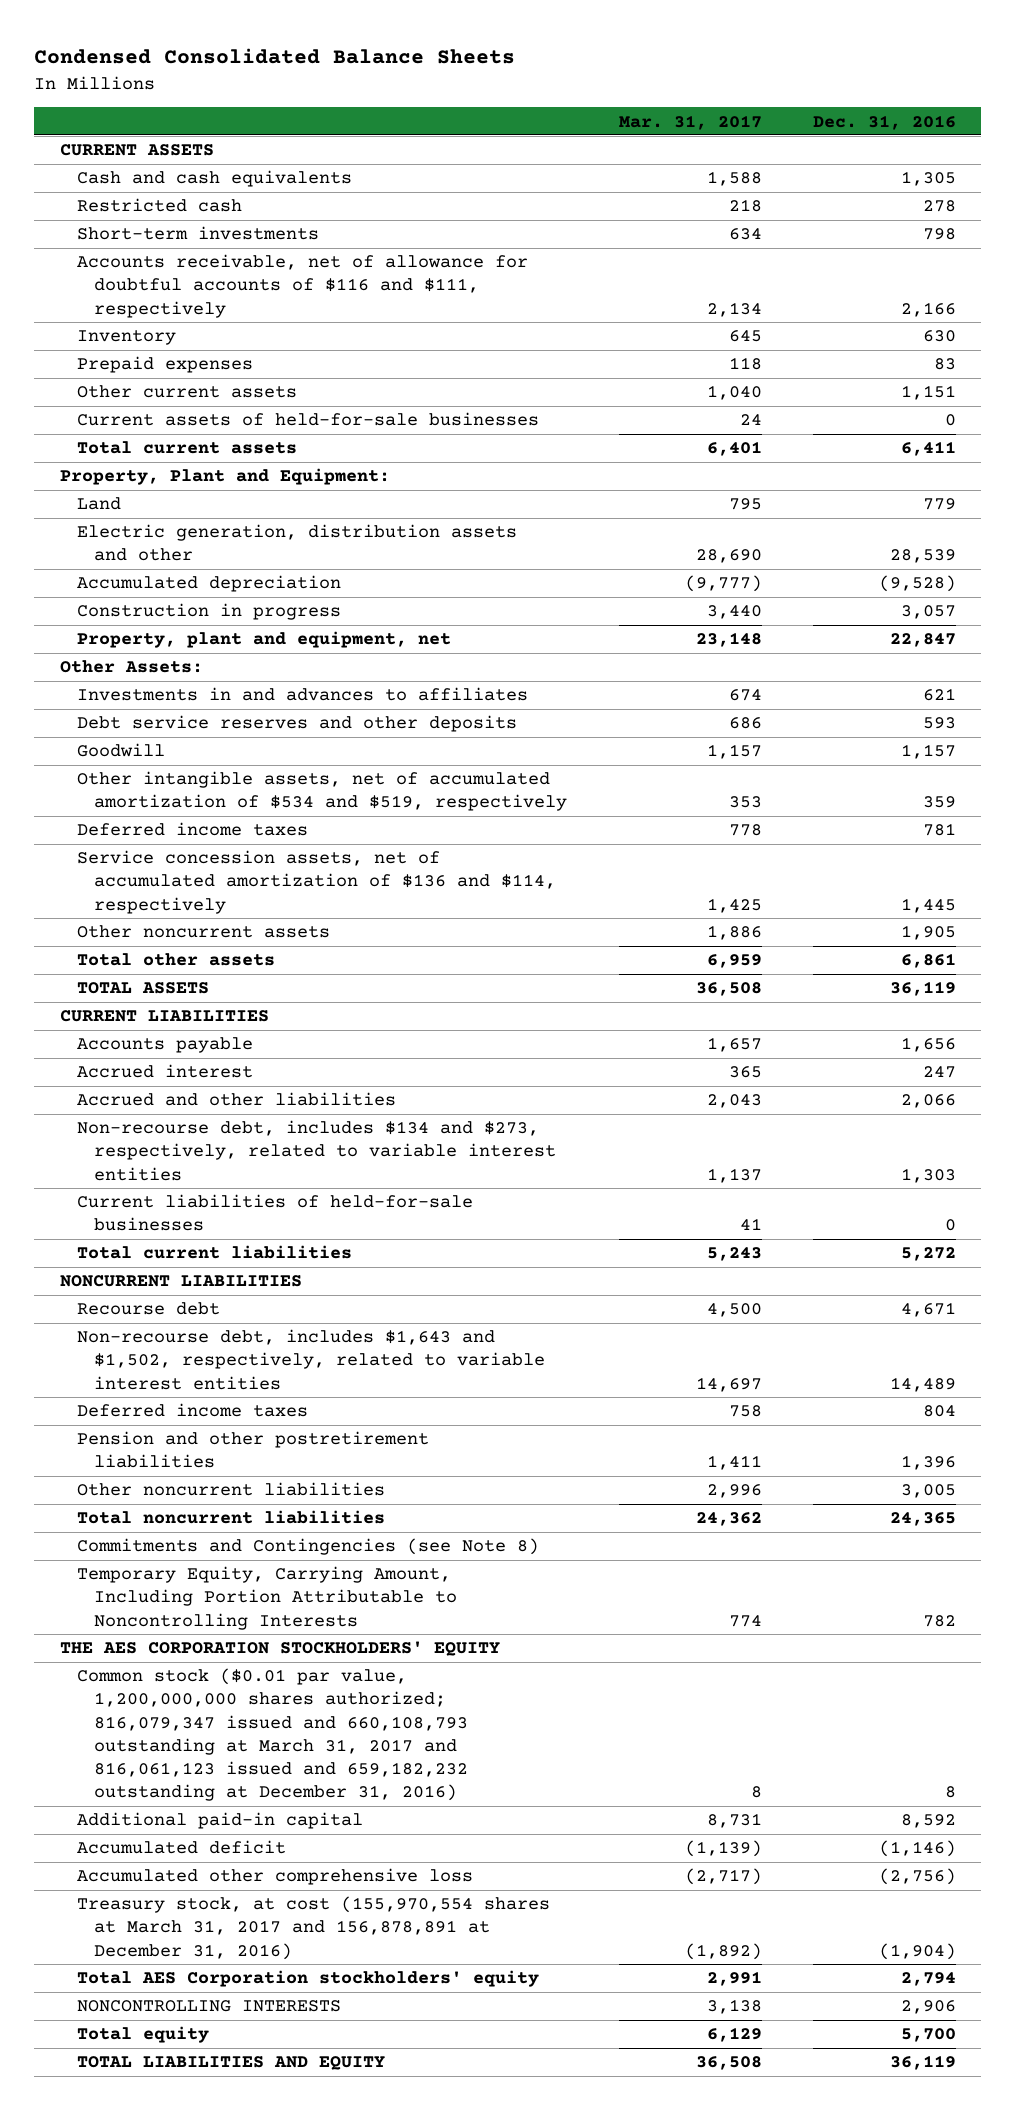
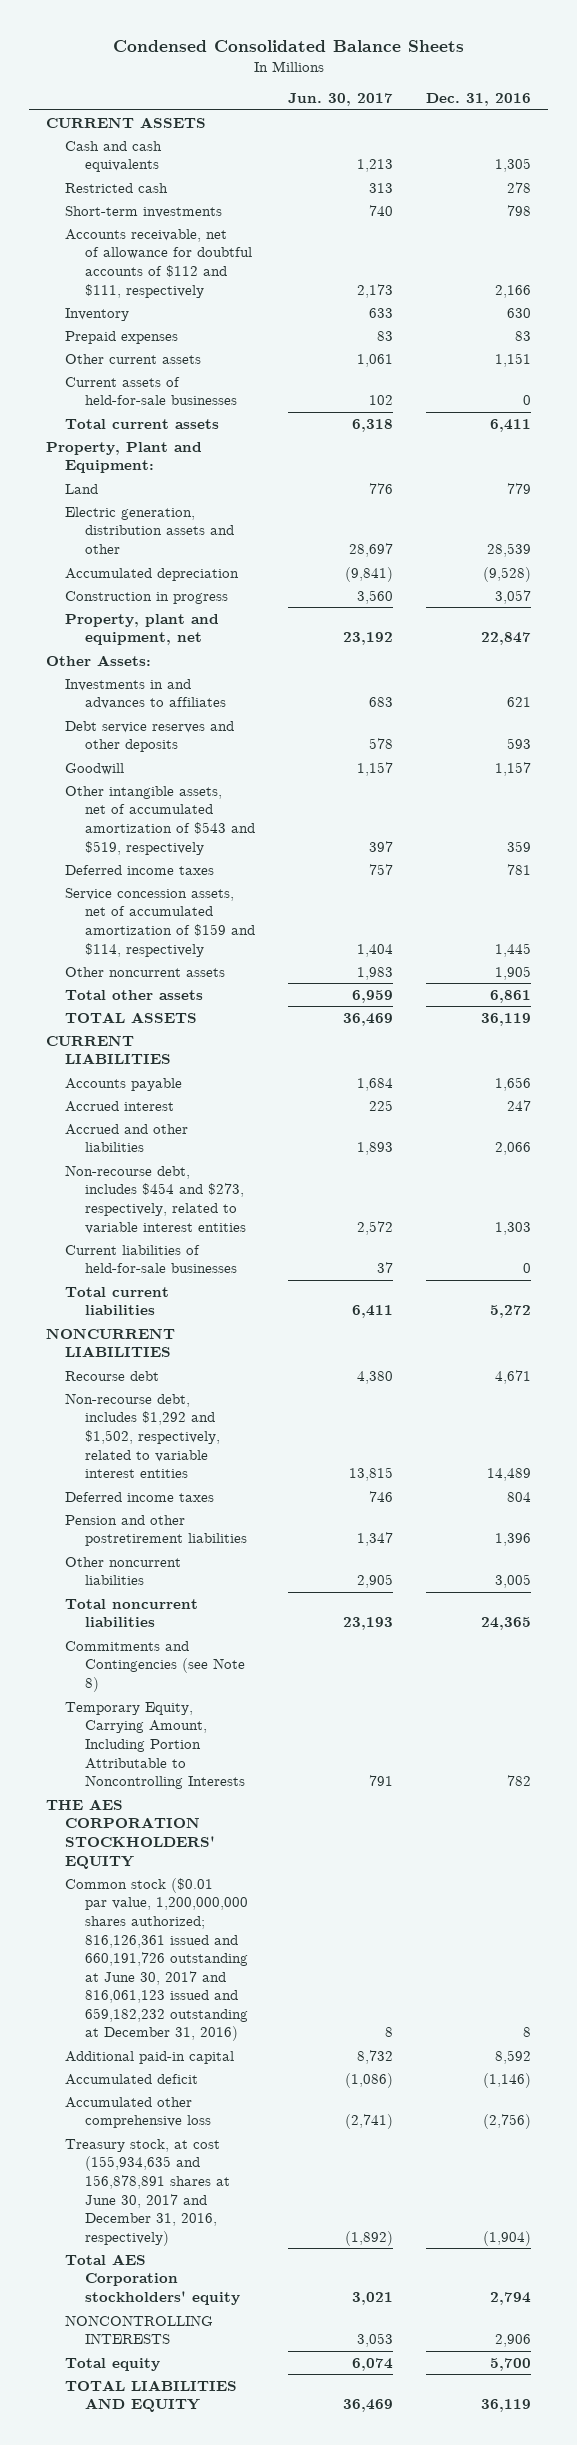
[618,114,762,130] Mar. 31, 2017 -> none
none -> [287,93,393,107] Jun. 30, 2017
[77,254,529,318] Accounts receivable, net of allowance for doubtful accounts of $116 and $111, respectively -> [65,228,252,298] Accounts receivable, net of allowance for doubtful accounts of $112 and $111, respectively
[77,771,568,812] Other intangible assets, net of accumulated amortization of $534 and $519, respectively -> [65,785,255,855] Other intangible assets, net of accumulated amortization of $543 and $519, respectively
[77,850,557,914] Service concession assets, net of accumulated amortization of $136 and $114, respectively -> [65,887,255,957] Service concession assets, net of accumulated amortization of $159 and $114, respectively
[77,1120,557,1181] Non-recourse debt, includes $134 and $273, respectively, related to variable interest entities -> [65,1164,246,1234] Non-recourse debt, includes $454 and $273, respectively, related to variable interest entities
[77,1329,546,1390] Non-recourse debt, includes $1,643 and $1,502, respectively, related to variable interest entities -> [65,1392,220,1479] Non-recourse debt, includes $1,292 and $1,502, respectively, related to variable interest entities
[77,1668,469,1802] Common stock ($0.01 par value, 1,200,000,000 shares authorized; 816,079,347 issued and 660,108,793 outstanding at March 31, 2017 and 816,061,123 issued and 659,182,232 outstanding at December 31, 2016) -> [65,1877,248,2042] Common stock ($0.01 par value, 1,200,000,000 shares authorized; 816,126,361 issued and 660,191,726 outstanding at June 30, 2017 and 816,061,123 issued and 659,182,232 outstanding at December 31, 2016)
[77,1896,551,1960] Treasury stock, at cost (155,970,554 shares at March 31, 2017 and 156,878,891 at December 31, 2016) -> [65,2138,230,2246] Treasury stock, at cost (155,934,635 and 156,878,891 shares at June 30, 2017 and December 31, 2016, respectively)

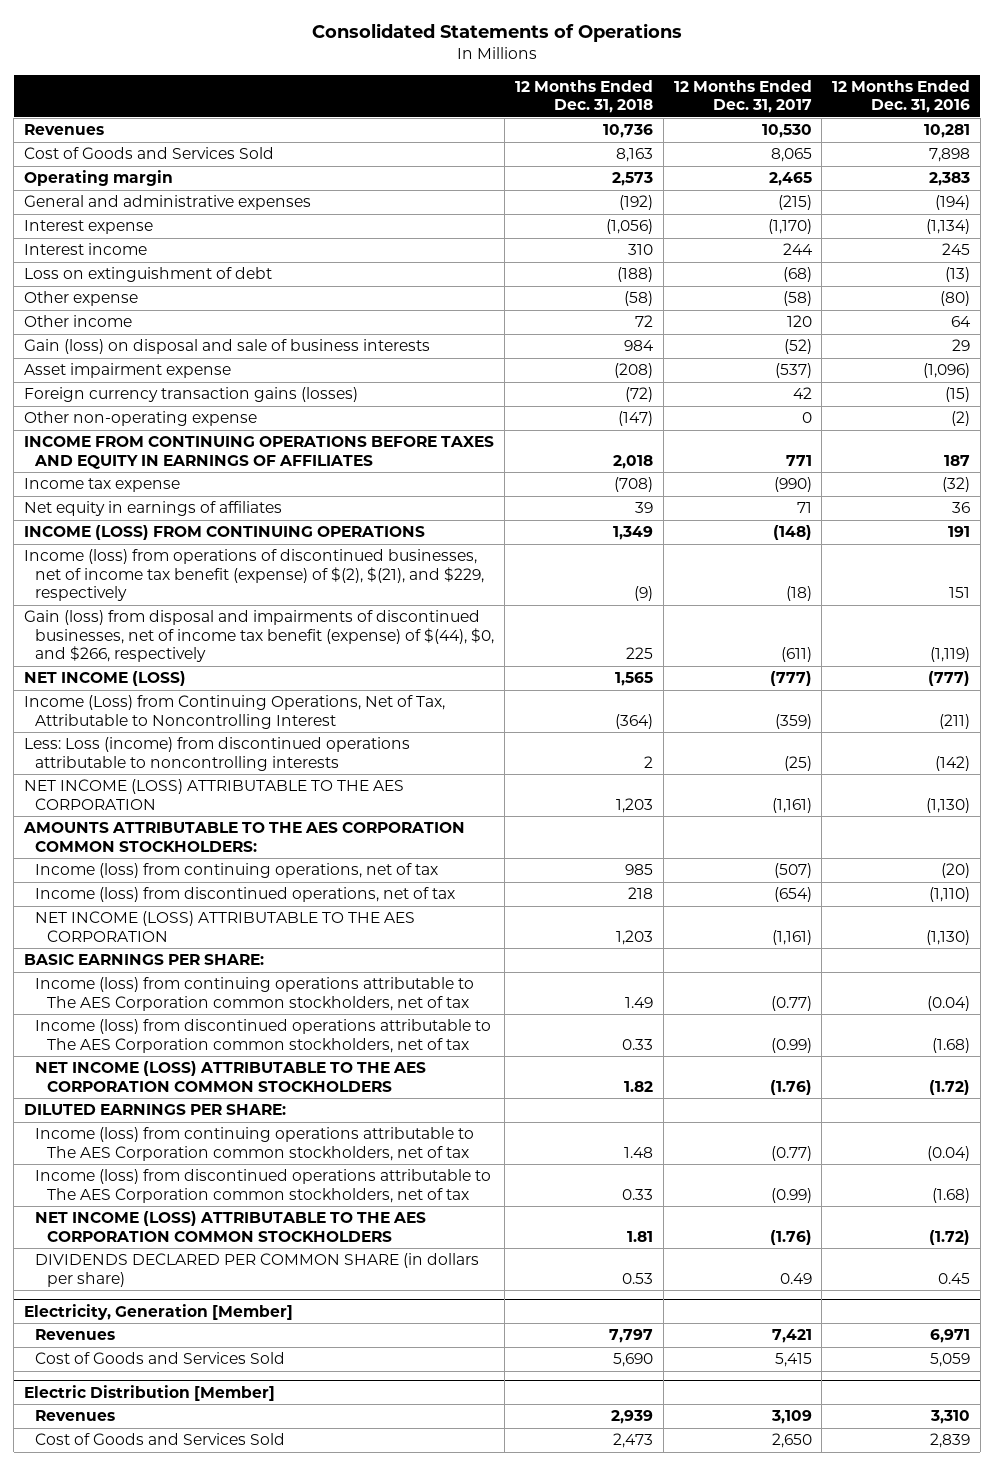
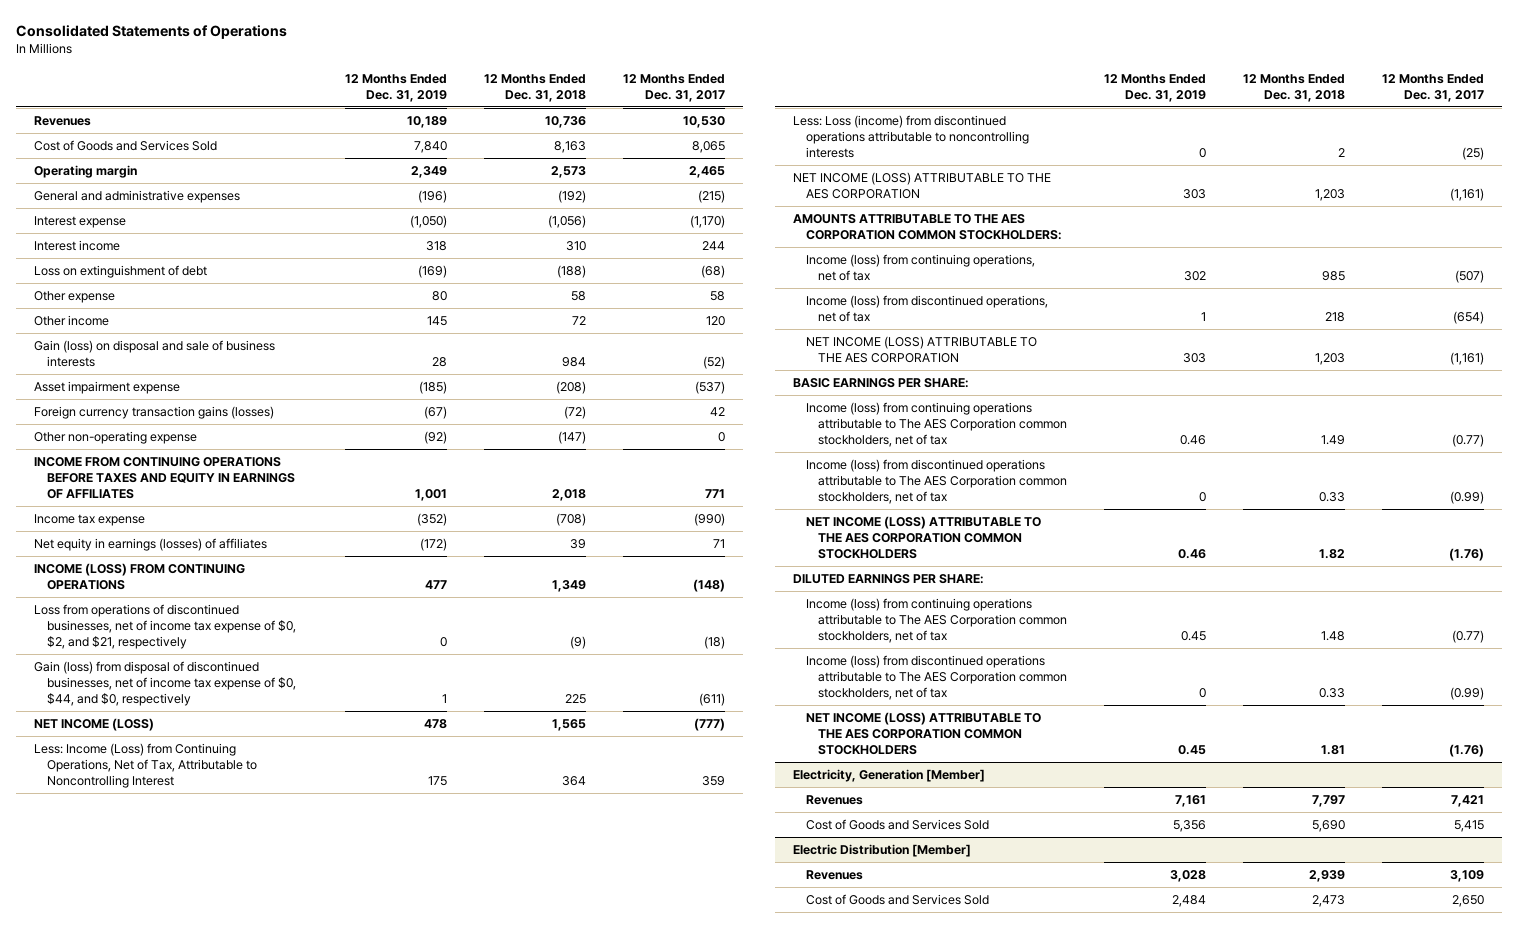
[832,79,971,114] 12 Months Ended Dec. 31, 2016 -> none
none -> [344,73,447,102] 12 Months Ended Dec. 31, 2019
[623,291,653,307] (58) -> [570,291,586,302] 58
[782,291,812,307] (58) -> [709,291,725,302] 58
[24,501,283,517] Net equity in earnings of affiliates -> [34,538,268,552] Net equity in earnings (losses) of affiliates
[24,549,485,602] Income (loss) from operations of discontinued businesses, net of income tax benefit (expense) of $(2), $(21), and $229, respectively -> [34,604,296,650] Loss from operations of discontinued businesses, net of income tax expense of $0, $2, and $21, respectively
[24,610,495,663] Gain (loss) from disposal and impairments of discontinued businesses, net of income tax benefit (expense) of $(44), $0, and $266, respectively -> [34,661,296,707] Gain (loss) from disposal of discontinued businesses, net of income tax expense of $0, $44, and $0, respectively
[24,695,446,729] Income (Loss) from Continuing Operations, Net of Tax, Attributable to Noncontrolling Interest -> [34,743,257,789] Less: Income (Loss) from Continuing Operations, Net of Tax, Attributable to Noncontrolling Interest
[614,713,653,729] (364) -> [561,776,586,787] 364
[774,713,812,729] (359) -> [701,776,725,787] 359
[35,1253,480,1287] DIVIDENDS DECLARED PER COMMON SHARE (in dollars per share) -> none

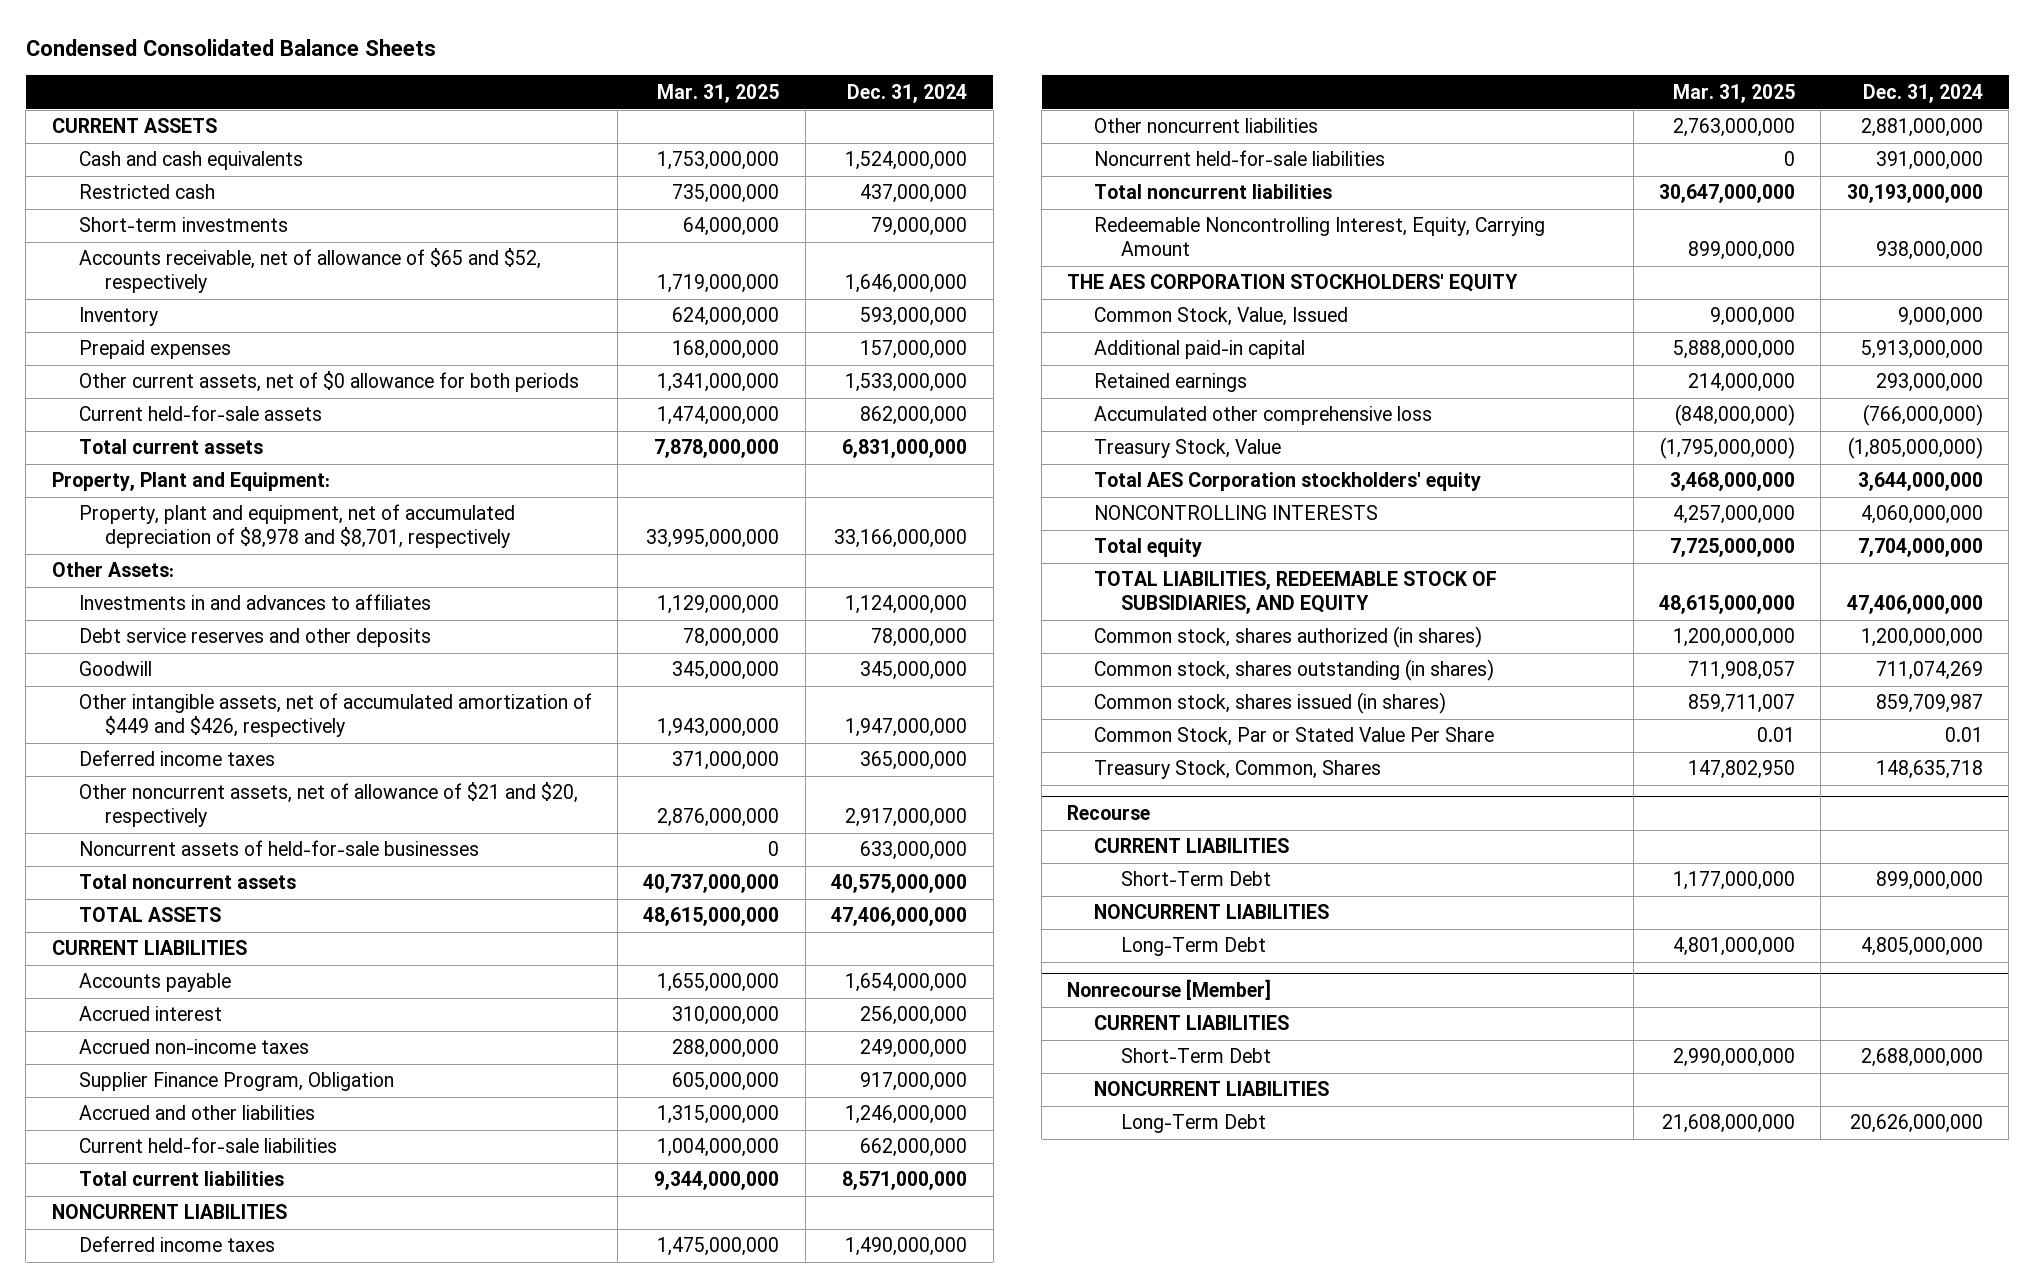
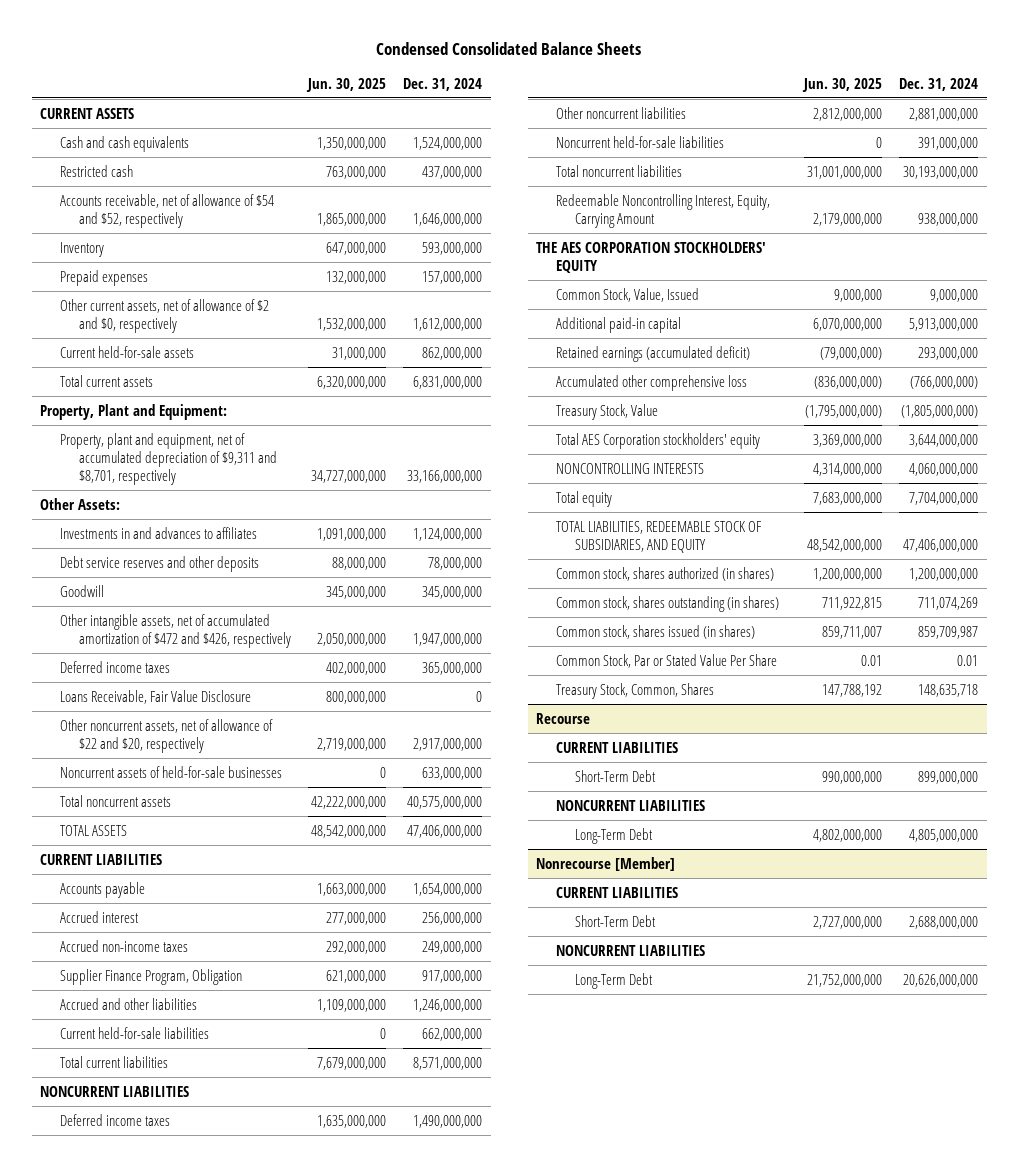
[657,83,780,103] Mar. 31, 2025 -> none
none -> [306,77,387,92] Jun. 30, 2025
[78,217,288,233] Short-term investments -> none
[78,248,541,293] Accounts receivable, net of allowance of $65 and $52, respectively -> [59,193,274,228] Accounts receivable, net of allowance of $54 and $52, respectively
[78,371,579,393] Other current assets, net of $0 allowance for both periods -> [59,298,269,333] Other current assets, net of allowance of $2 and $0, respectively
[845,373,968,393] 1,533,000,000 -> [413,317,483,331] 1,612,000,000
[78,504,515,548] Property, plant and equipment, net of accumulated depreciation of $8,978 and $8,701, respectively -> [59,432,278,486] Property, plant and equipment, net of accumulated depreciation of $9,311 and $8,701, respectively
[78,693,592,737] Other intangible assets, net of accumulated amortization of $449 and $426, respectively -> [59,613,292,648] Other intangible assets, net of accumulated amortization of $472 and $426, respectively
none -> [59,689,251,704] Loans Receivable, Fair Value Disclosure
[78,782,578,827] Other noncurrent assets, net of allowance of $21 and $20, respectively -> [59,718,273,753] Other noncurrent assets, net of allowance of $22 and $20, respectively
[1094,373,1248,393] Retained earnings -> [555,345,750,362] Retained earnings (accumulated deficit)

